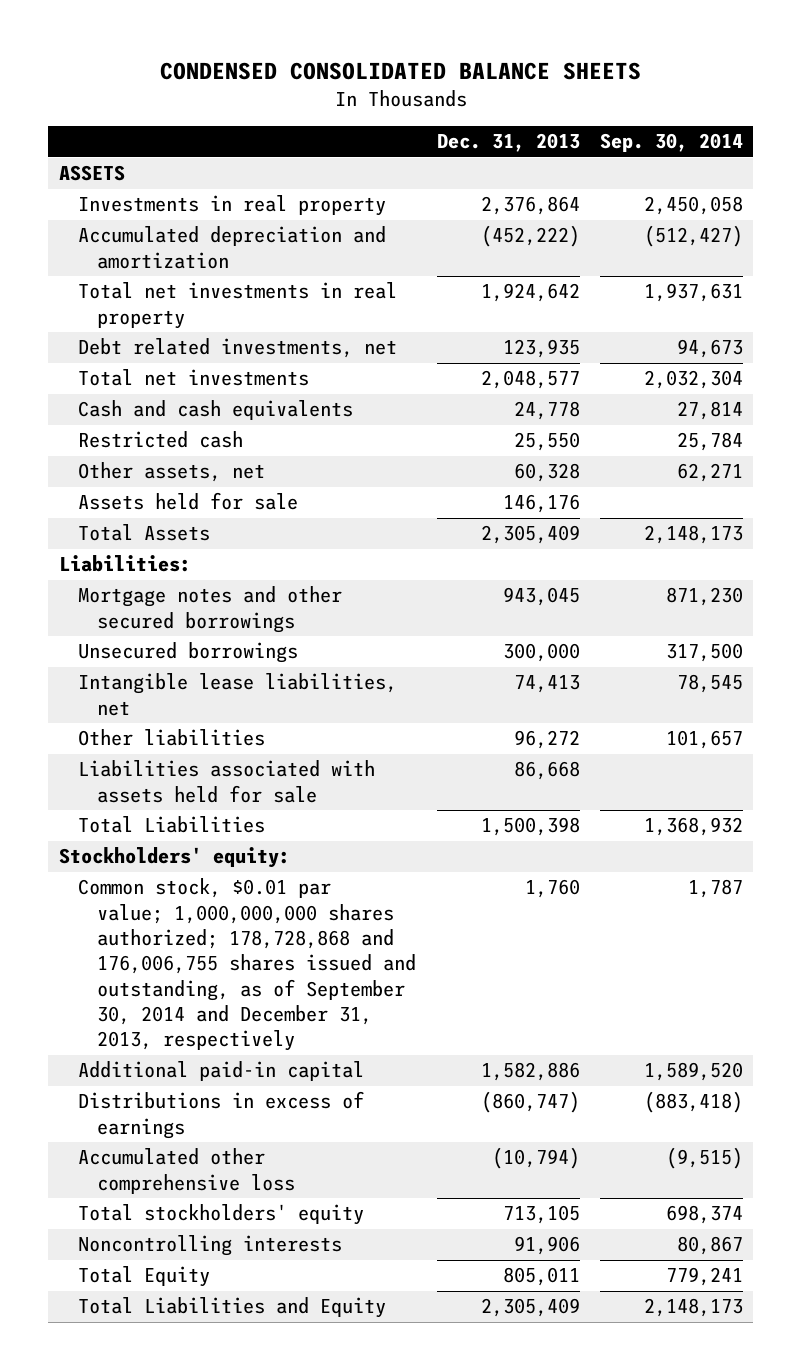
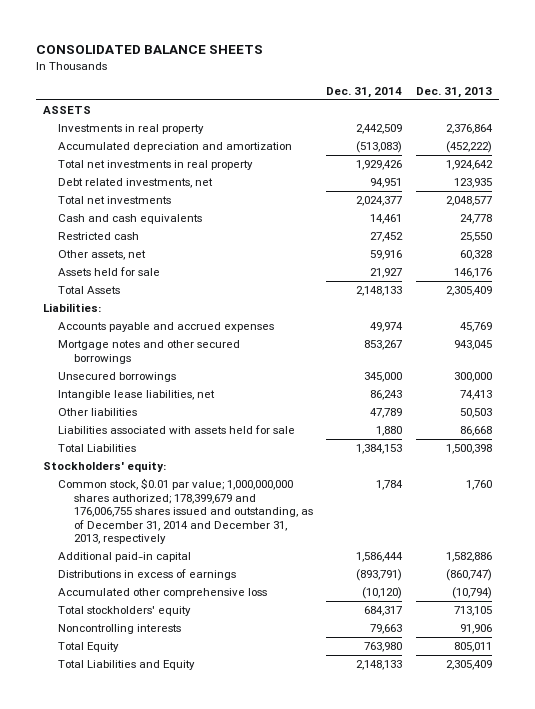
[159,62,641,81] CONDENSED CONSOLIDATED BALANCE SHEETS -> [36,45,264,55] CONSOLIDATED BALANCE SHEETS
[600,133,744,153] Sep. 30, 2014 -> none
none -> [326,86,403,98] Dec. 31, 2014
none -> [58,322,275,333] Accounts payable and accrued expenses
[513,730,580,750] 96,272 -> [460,408,493,419] 50,503
[77,878,417,1052] Common stock, $0.01 par value; 1,000,000,000 shares authorized; 178,728,868 and 176,006,755 shares issued and outstanding, as of September 30, 2014 and December 31, 2013, respectively -> [58,478,313,545] Common stock, $0.01 par value; 1,000,000,000 shares authorized; 178,399,679 and 176,006,755 shares issued and outstanding, as of December 31, 2014 and December 31, 2013, respectively

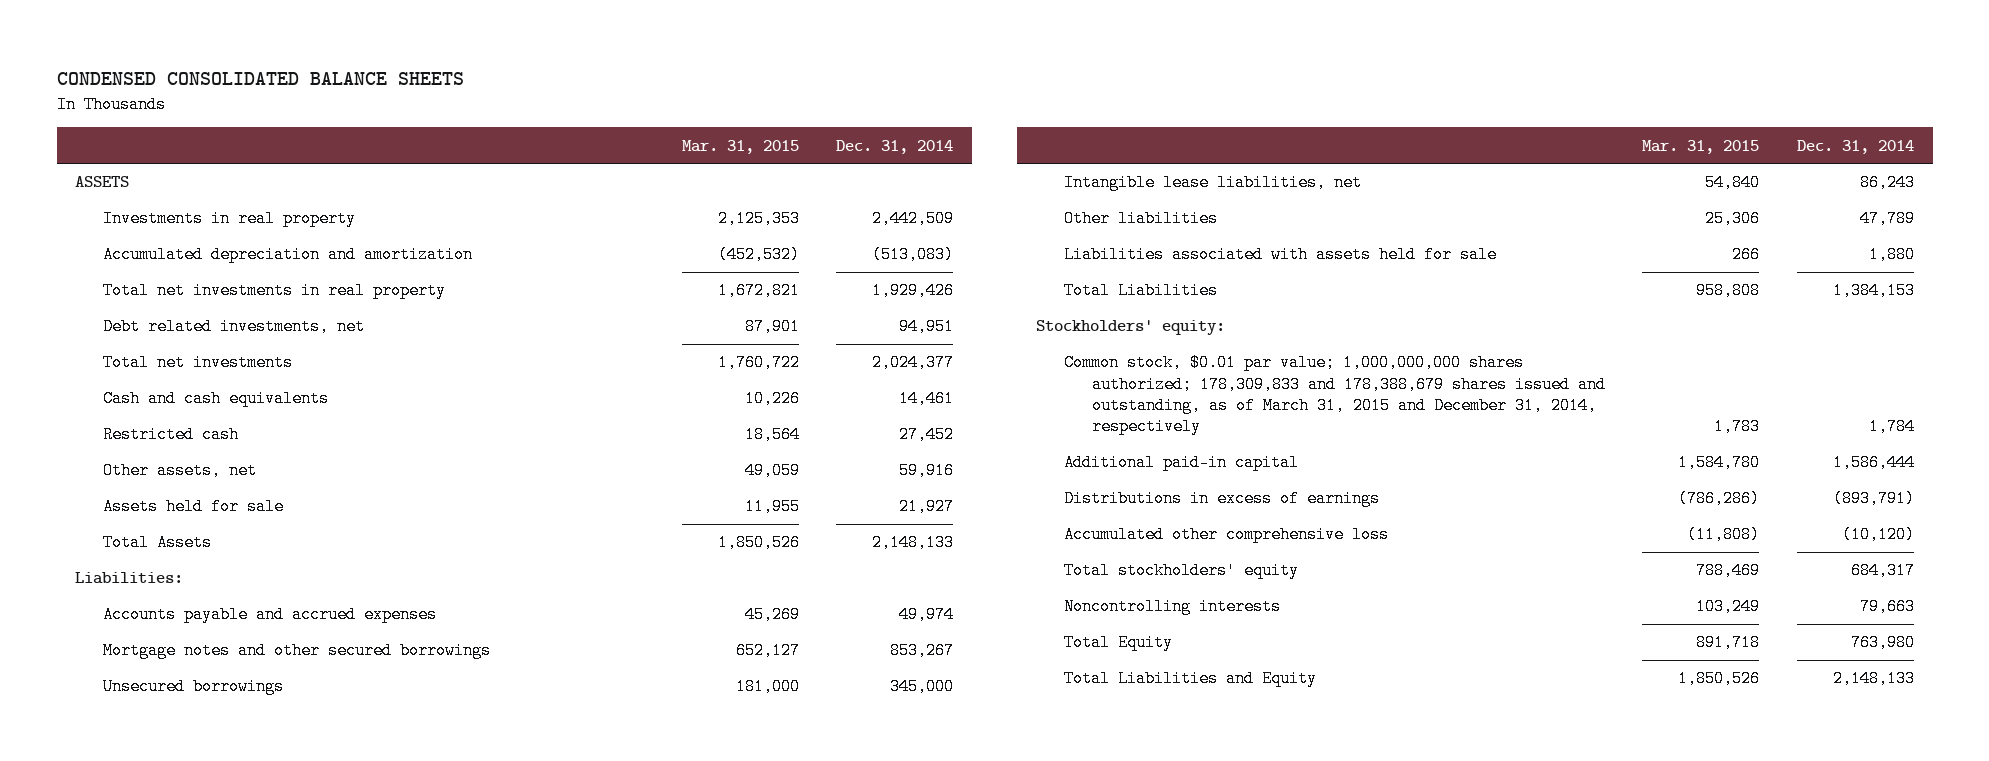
[36,45,264,55] CONSOLIDATED BALANCE SHEETS -> [56,71,464,85] CONDENSED CONSOLIDATED BALANCE SHEETS
[416,86,493,98] Dec. 31, 2013 -> none
none -> [681,139,799,154] Mar. 31, 2015
[58,478,313,545] Common stock, $0.01 par value; 1,000,000,000 shares authorized; 178,399,679 and 176,006,755 shares issued and outstanding, as of December 31, 2014 and December 31, 2013, respectively -> [1063,354,1606,436] Common stock, $0.01 par value; 1,000,000,000 shares authorized; 178,309,833 and 178,388,679 shares issued and outstanding, as of March 31, 2015 and December 31, 2014, respectively

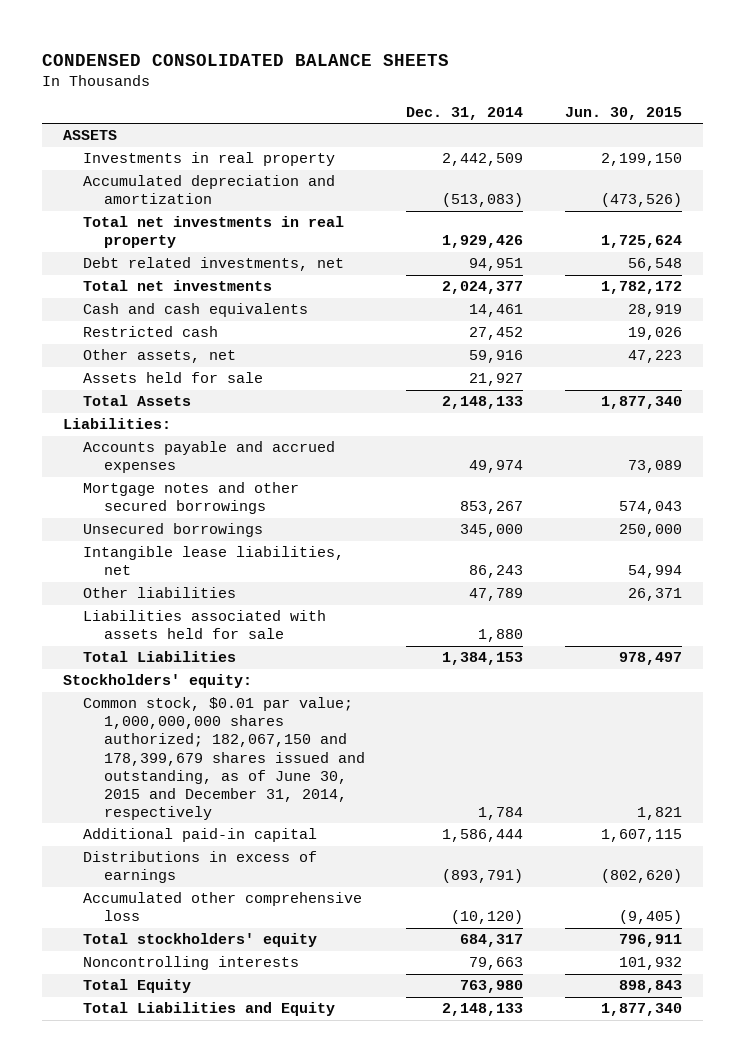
[681,139,799,154] Mar. 31, 2015 -> none
none -> [564,107,682,121] Jun. 30, 2015
[1063,354,1606,436] Common stock, $0.01 par value; 1,000,000,000 shares authorized; 178,309,833 and 178,388,679 shares issued and outstanding, as of March 31, 2015 and December 31, 2014, respectively -> [83,697,365,820] Common stock, $0.01 par value; 1,000,000,000 shares authorized; 182,067,150 and 178,399,679 shares issued and outstanding, as of June 30, 2015 and December 31, 2014, respectively

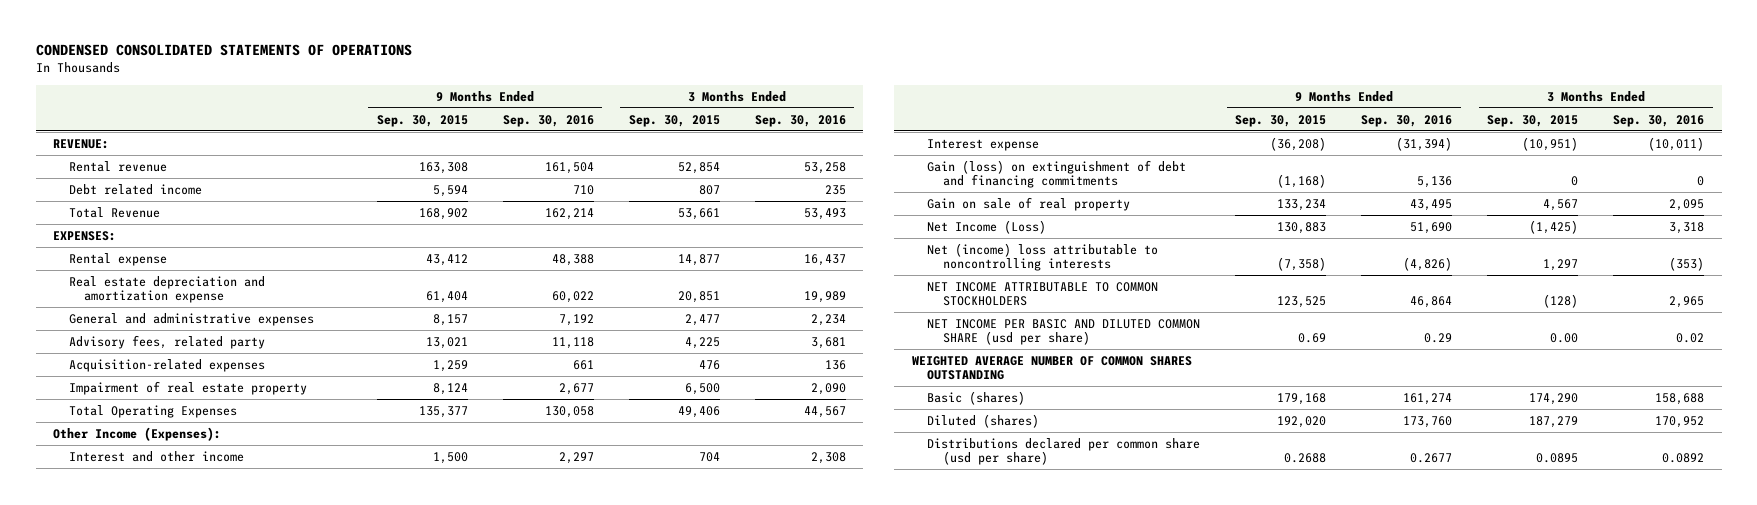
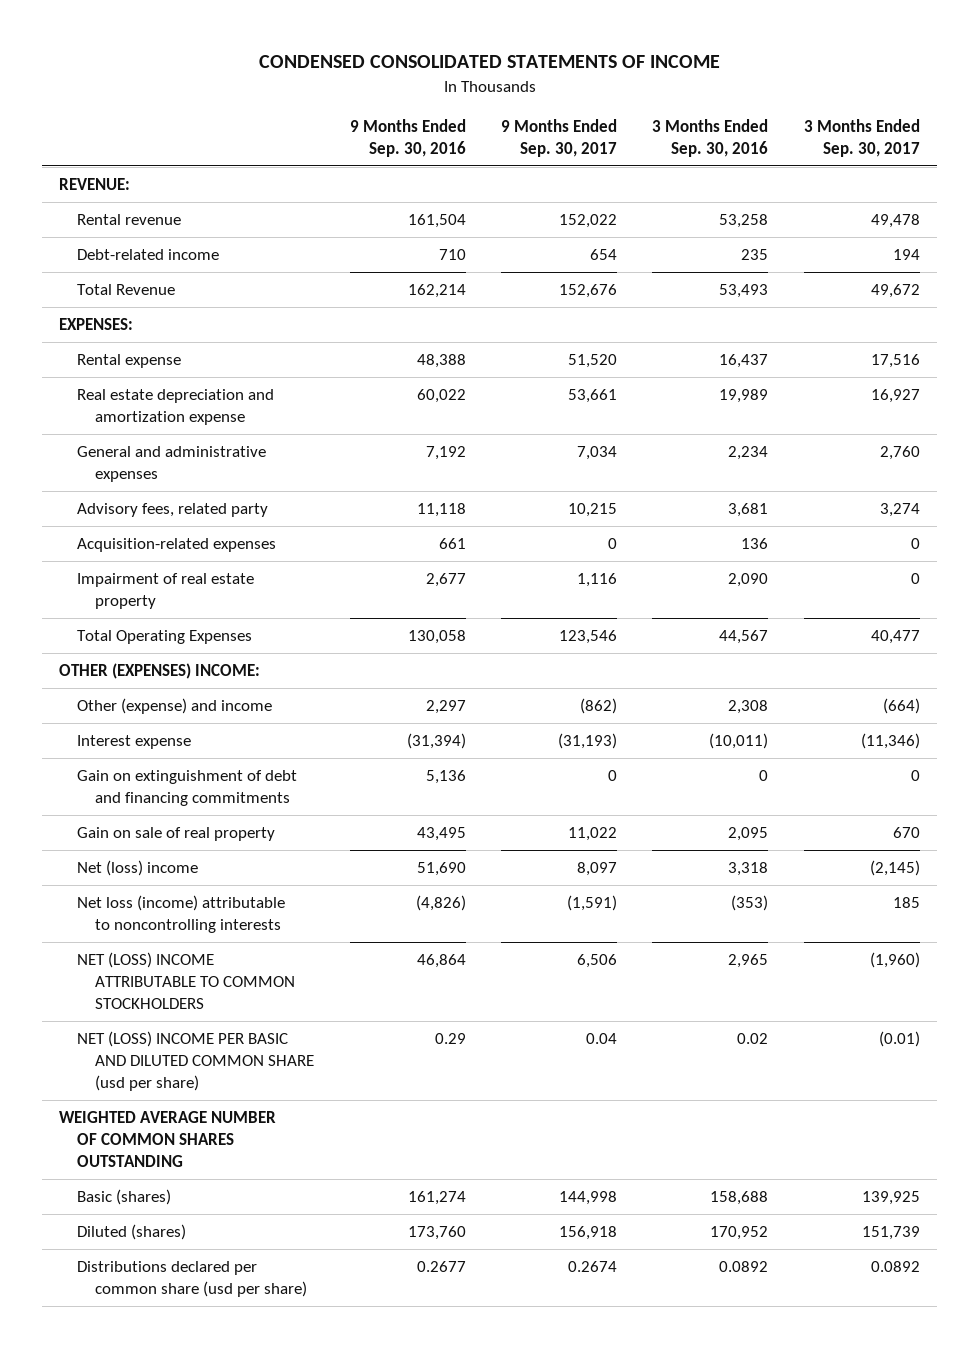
[35,44,412,57] CONDENSED CONSOLIDATED STATEMENTS OF OPERATIONS -> [258,55,720,69] CONDENSED CONSOLIDATED STATEMENTS OF INCOME
[376,114,468,127] Sep. 30, 2015 -> none
[628,114,720,127] Sep. 30, 2015 -> none
none -> [501,118,618,157] 9 Months Ended Sep. 30, 2017
none -> [803,118,920,157] 3 Months Ended Sep. 30, 2017
[68,183,202,195] Debt related income -> [77,249,220,261] Debt-related income
[53,426,222,441] Other Income (Expenses): -> [59,663,261,680] OTHER (EXPENSES) INCOME:
[68,450,244,462] Interest and other income -> [77,698,273,715] Other (expense) and income
[927,159,1187,189] Gain (loss) on extinguishment of debt and financing commitments -> [77,770,298,807] Gain on extinguishment of debt and financing commitments
[927,219,1047,234] Net Income (Loss) -> [77,860,199,877] Net (loss) income
[927,242,1159,272] Net (income) loss attributable to noncontrolling interests -> [77,895,286,934] Net loss (income) attributable to noncontrolling interests
[927,281,1159,307] NET INCOME ATTRIBUTABLE TO COMMON STOCKHOLDERS -> [77,952,296,1010] NET (LOSS) INCOME ATTRIBUTABLE TO COMMON STOCKHOLDERS
[927,318,1201,346] NET INCOME PER BASIC AND DILUTED COMMON SHARE (usd per share) -> [77,1031,315,1092] NET (LOSS) INCOME PER BASIC AND DILUTED COMMON SHARE (usd per share)

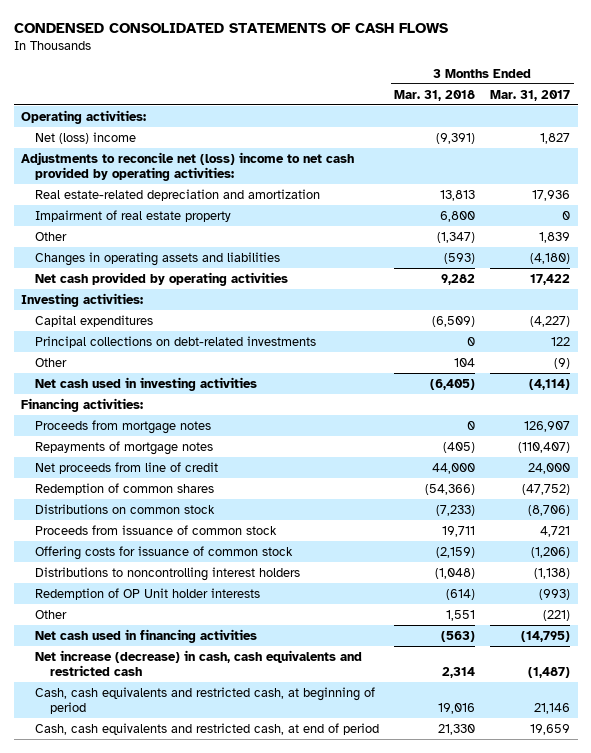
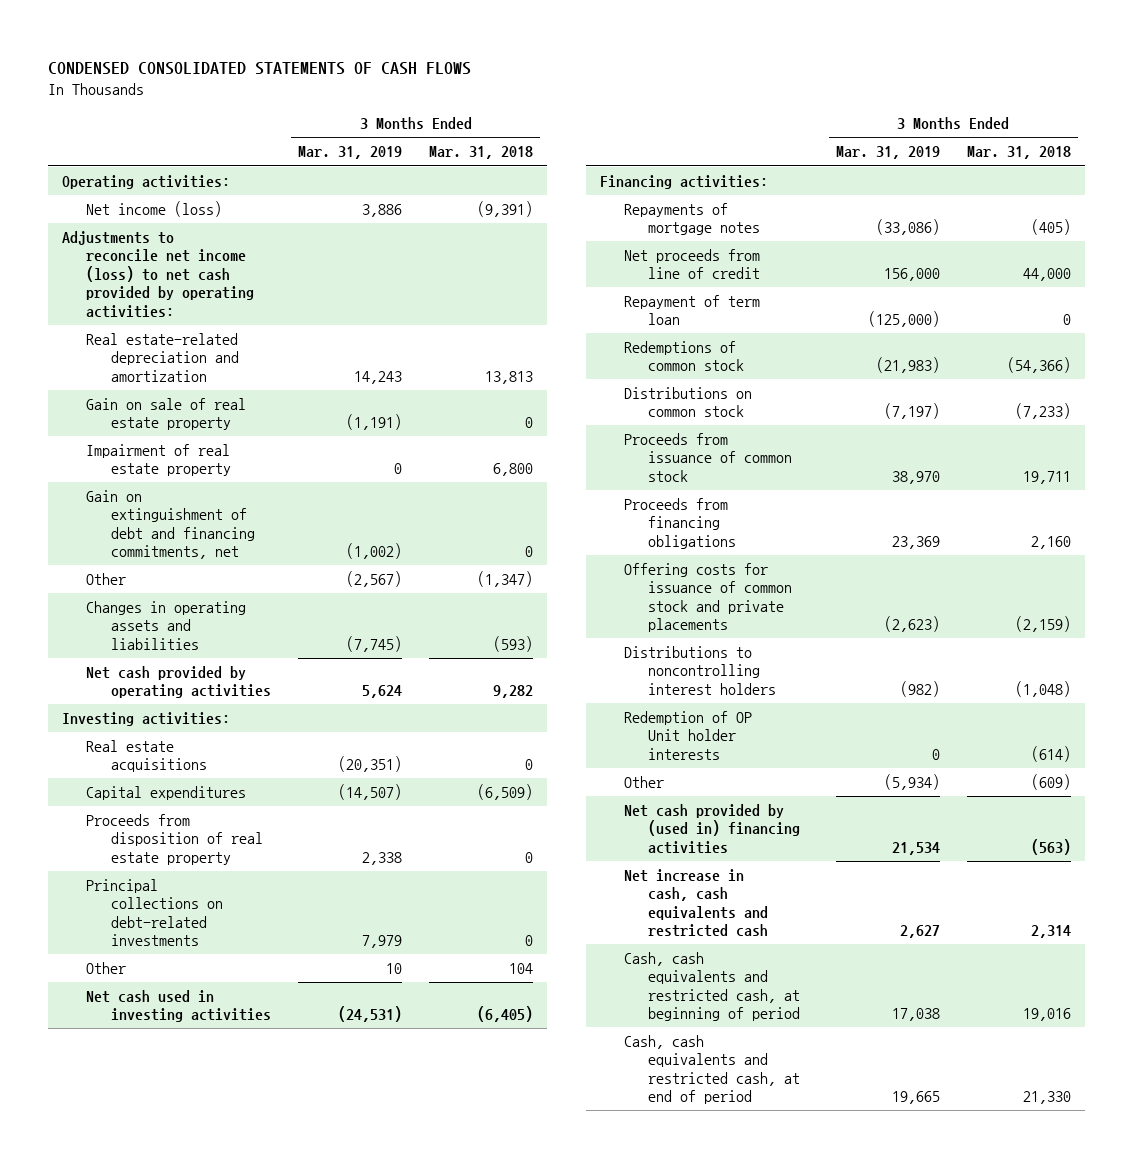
[490,89,571,101] Mar. 31, 2017 -> none
none -> [297,146,402,160] Mar. 31, 2019
[35,131,137,144] Net (loss) income -> [86,201,223,218] Net income (loss)
[21,151,355,182] Adjustments to reconcile net (loss) income to net cash provided by operating activities: -> [61,231,255,318] Adjustments to reconcile net income (loss) to net cash provided by operating activities:
none -> [86,398,247,431] Gain on sale of real estate property
none -> [86,490,255,560] Gain on extinguishment of debt and financing commitments, net
none -> [86,740,207,773] Real estate acquisitions
none -> [86,814,263,865] Proceeds from disposition of real estate property
[35,419,212,434] Proceeds from mortgage notes -> none
none -> [624,295,761,326] Repayment of term loan
[35,482,215,495] Redemption of common shares -> [624,341,745,372] Redemptions of common stock
none -> [624,498,737,549] Proceeds from financing obligations
[35,545,294,560] Offering costs for issuance of common stock -> [624,563,793,633] Offering costs for issuance of common stock and private placements
[446,609,476,621] 1,551 -> [1031,774,1072,791] (609)
[35,628,258,643] Net cash used in financing activities -> [624,804,801,854] Net cash provided by (used in) financing activities
[35,649,363,677] Net increase (decrease) in cash, cash equivalents and restricted cash -> [624,869,769,938] Net increase in cash, cash equivalents and restricted cash

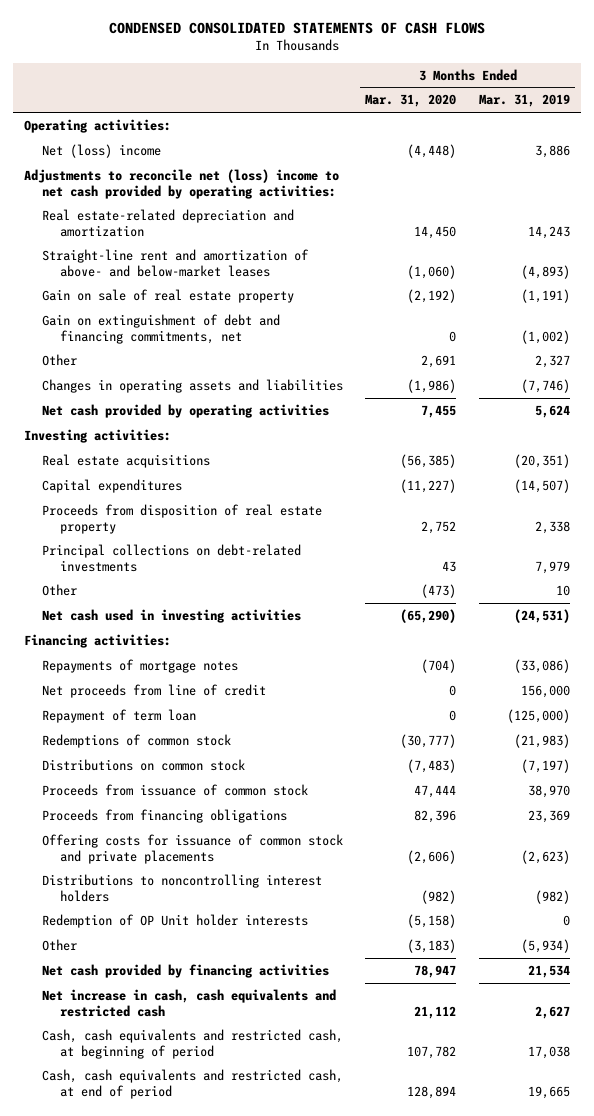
[429,146,534,160] Mar. 31, 2018 -> none
none -> [365,94,457,108] Mar. 31, 2020
[86,201,223,218] Net income (loss) -> [41,143,161,158] Net (loss) income
[61,231,255,318] Adjustments to reconcile net income (loss) to net cash provided by operating activities: -> [24,168,340,199] Adjustments to reconcile net (loss) income to net cash provided by operating activities:
none -> [41,248,309,277] Straight-line rent and amortization of above- and below-market leases
[86,444,231,477] Impairment of real estate property -> none
[345,571,402,588] (2,567) -> [534,354,570,368] 2,327
[345,635,402,652] (7,745) -> [520,378,570,393] (7,746)
[624,804,801,854] Net cash provided by (used in) financing activities -> [41,963,329,978] Net cash provided by financing activities

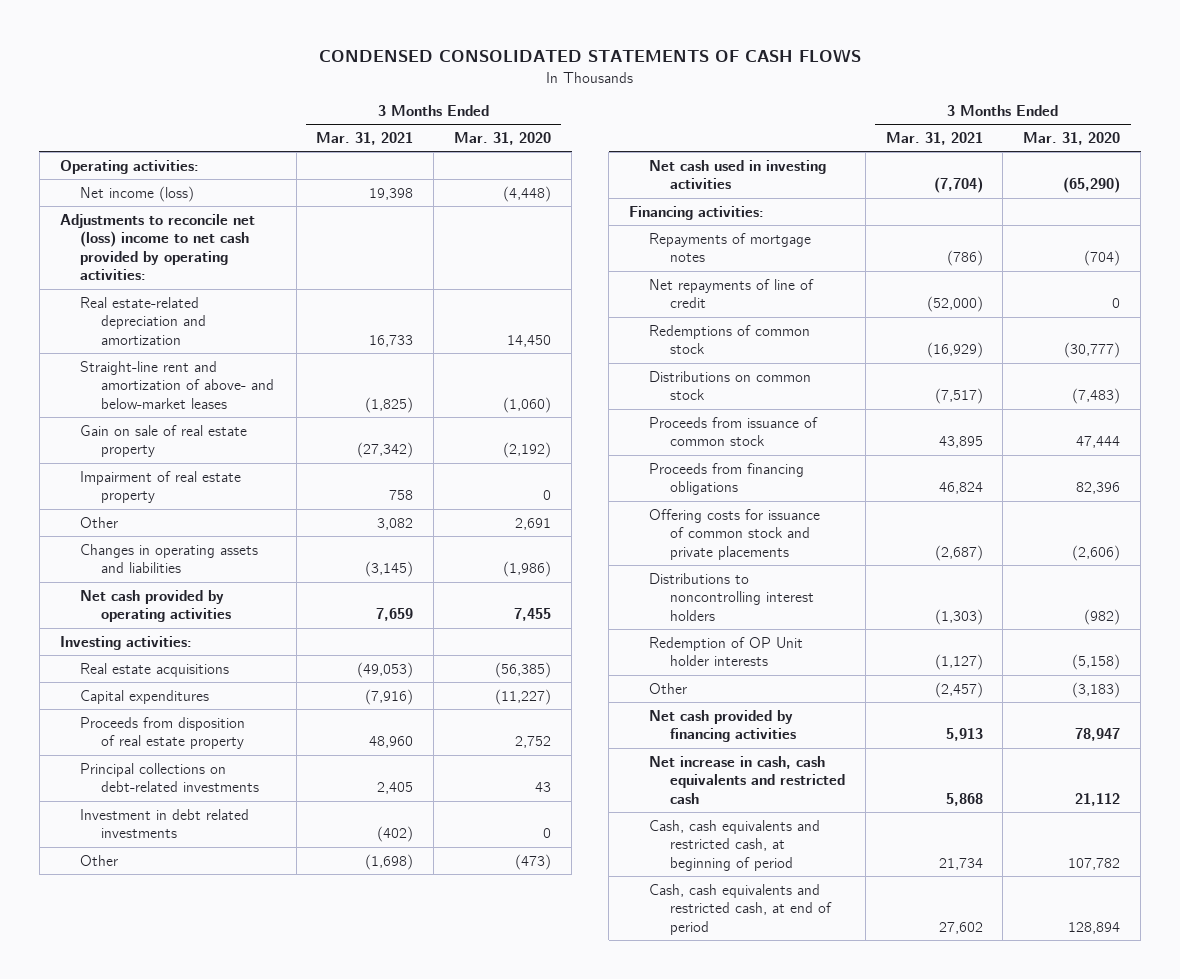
[478,94,570,108] Mar. 31, 2019 -> none
none -> [316,132,414,146] Mar. 31, 2021
[41,143,161,158] Net (loss) income -> [80,185,195,202] Net income (loss)
[41,313,280,344] Gain on extinguishment of debt and financing commitments, net -> none
none -> [80,470,242,504] Impairment of real estate property
none -> [80,808,250,839] Investment in debt related investments
[41,708,196,723] Repayment of term loan -> none
[41,683,266,698] Net proceeds from line of credit -> [649,278,815,309] Net repayments of line of credit

